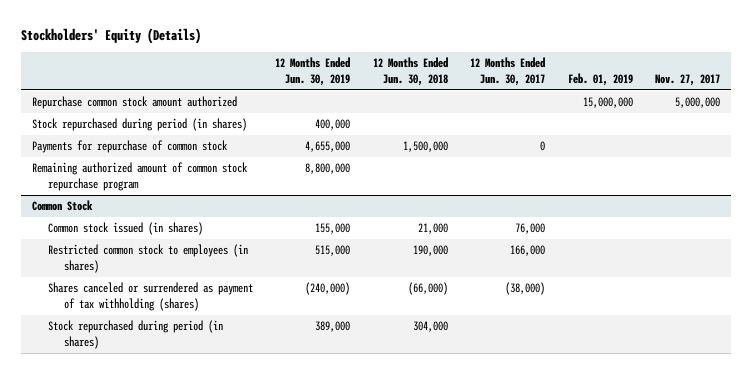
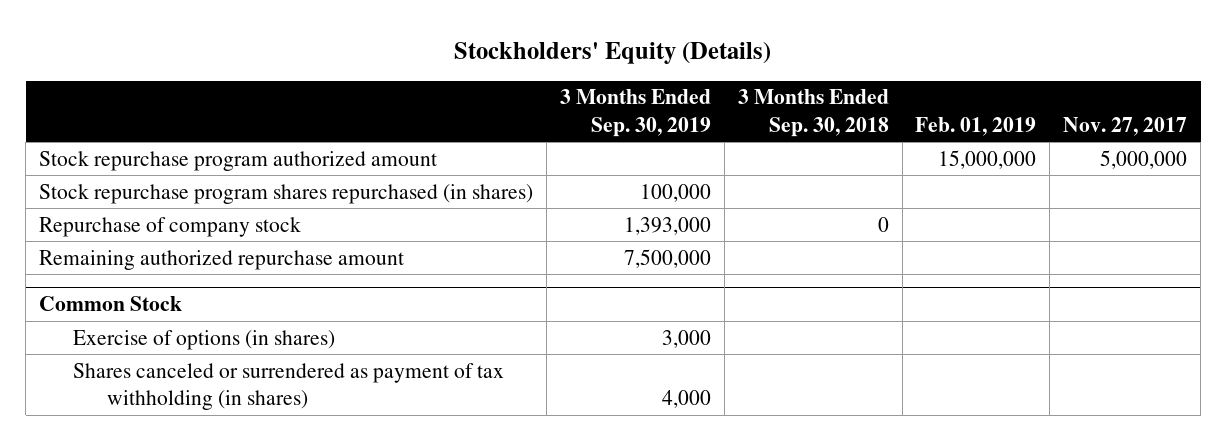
[275,57,351,87] 12 Months Ended Jun. 30, 2019 -> none
[372,57,448,87] 12 Months Ended Jun. 30, 2018 -> none
[470,57,546,87] 12 Months Ended Jun. 30, 2017 -> none
none -> [559,89,711,138] 3 Months Ended Sep. 30, 2019
none -> [737,89,889,138] 3 Months Ended Sep. 30, 2018
[32,96,238,110] Repurchase common stock amount authorized -> [39,150,438,171] Stock repurchase program authorized amount
[32,118,248,132] Stock repurchased during period (in shares) -> [39,183,534,204] Stock repurchase program shares repurchased (in shares)
[32,140,229,154] Payments for repurchase of common stock -> [39,216,302,237] Repurchase of company stock
[32,162,249,192] Remaining authorized amount of common stock repurchase program -> [39,249,405,270] Remaining authorized repurchase amount
[48,222,204,236] Common stock issued (in shares) -> none
[48,244,249,274] Restricted common stock to employees (in shares) -> none
[48,320,224,350] Stock repurchased during period (in shares) -> none
none -> [72,329,335,350] Exercise of options (in shares)
[48,282,254,312] Shares canceled or surrendered as payment of tax withholding (shares) -> [72,362,504,411] Shares canceled or surrendered as payment of tax withholding (in shares)

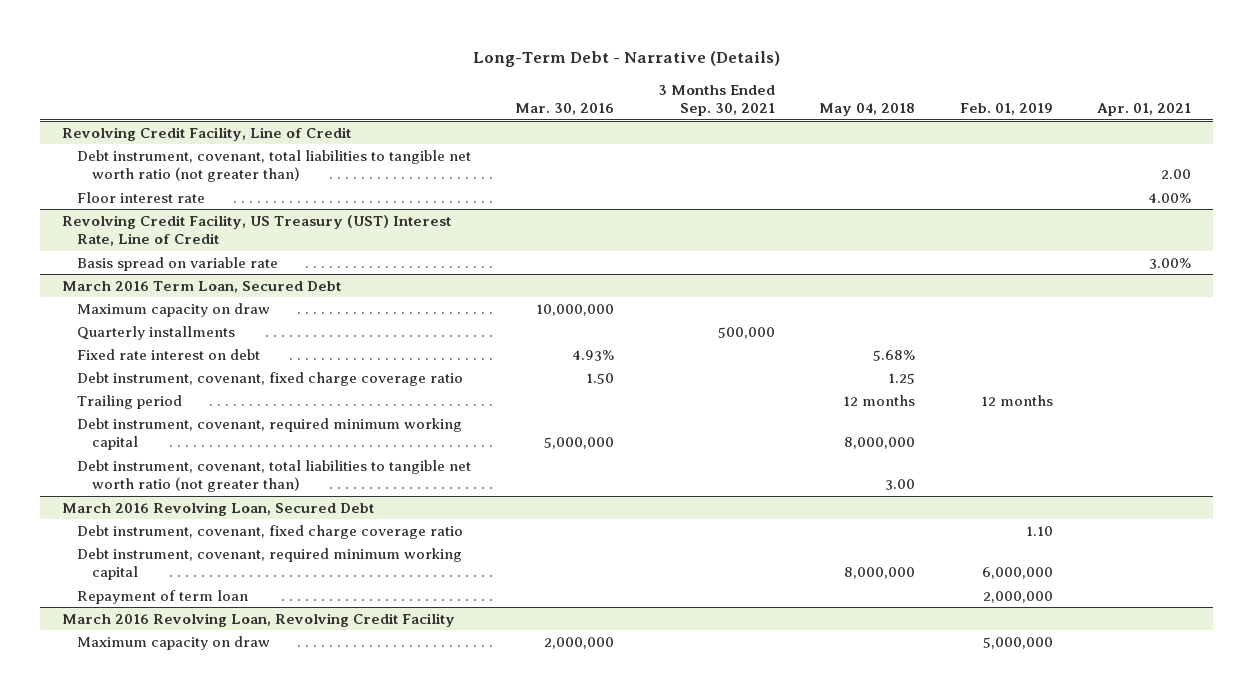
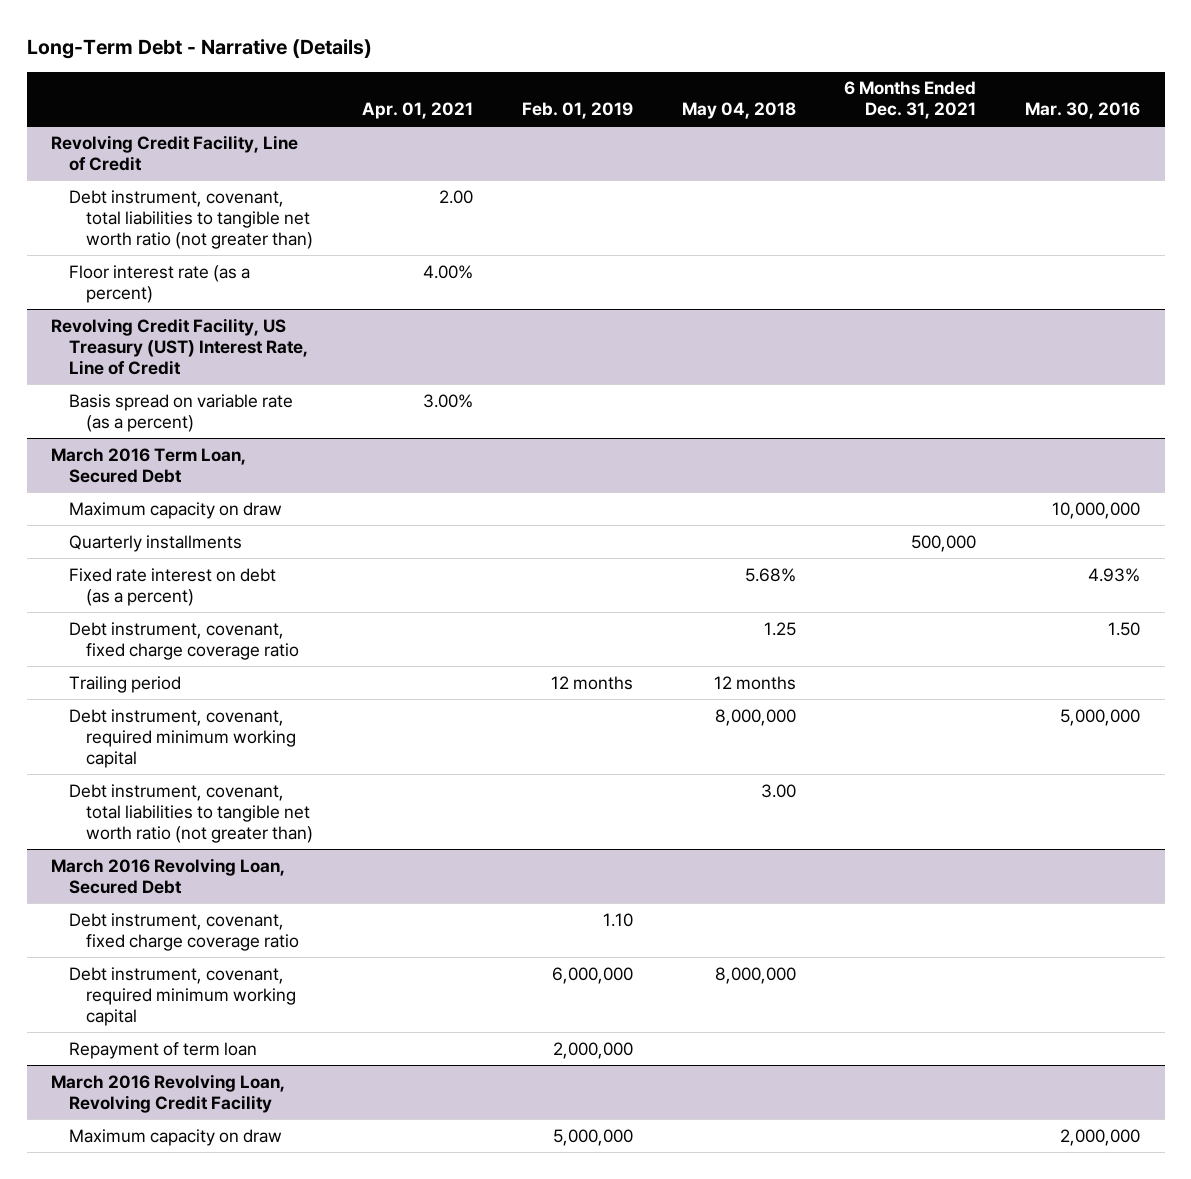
[658,84,776,117] 3 Months Ended Sep. 30, 2021 -> none
none -> [844,81,977,120] 6 Months Ended Dec. 31, 2021
[76,191,205,203] Floor interest rate -> [68,264,250,303] Floor interest rate (as a percent)
[76,256,278,271] Basis spread on variable rate -> [68,393,293,432] Basis spread on variable rate (as a percent)
[76,348,260,360] Fixed rate interest on debt -> [68,567,276,606] Fixed rate interest on debt (as a percent)

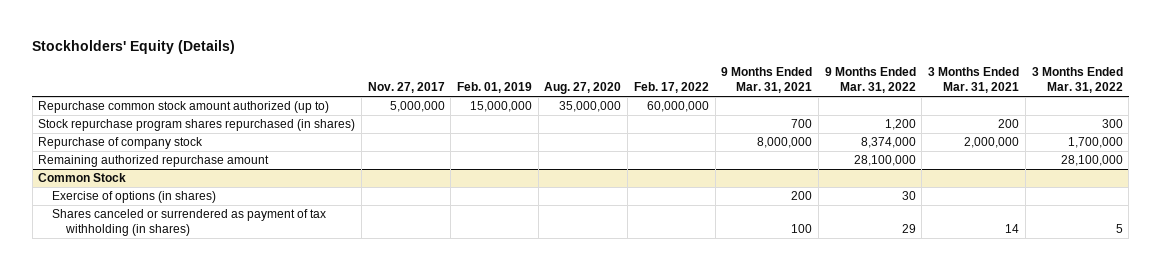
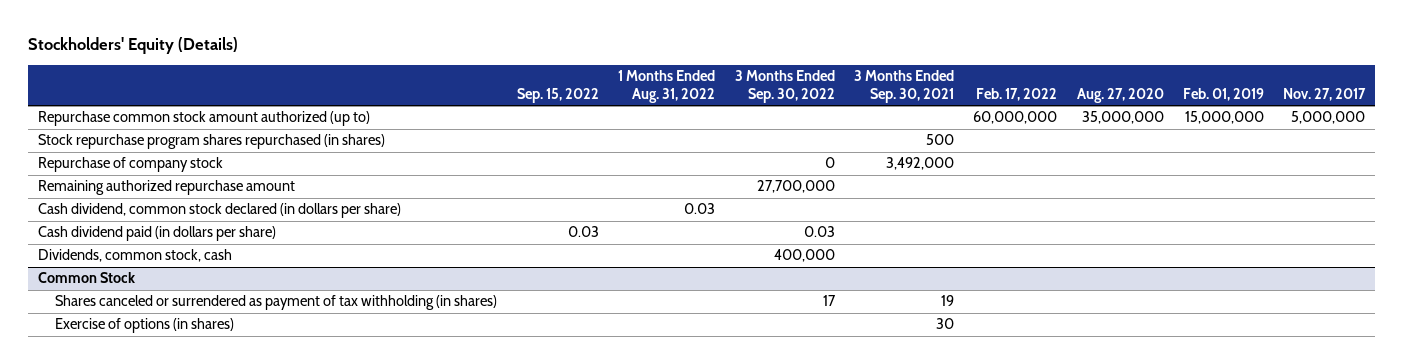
[721,67,813,94] 9 Months Ended Mar. 31, 2021 -> none
[824,67,916,94] 9 Months Ended Mar. 31, 2022 -> none
[928,67,1020,94] 3 Months Ended Mar. 31, 2021 -> none
[1031,67,1123,94] 3 Months Ended Mar. 31, 2022 -> none
none -> [516,87,599,103] Sep. 15, 2022
none -> [618,70,716,103] 1 Months Ended Aug. 31, 2022
none -> [734,70,835,103] 3 Months Ended Sep. 30, 2022
none -> [853,70,954,103] 3 Months Ended Sep. 30, 2021
none -> [37,203,401,219] Cash dividend, common stock declared (in dollars per share)
none -> [37,226,276,242] Cash dividend paid (in dollars per share)
none -> [37,249,232,263] Dividends, common stock, cash
[51,191,216,204] Exercise of options (in shares) -> [55,318,235,334] Exercise of options (in shares)

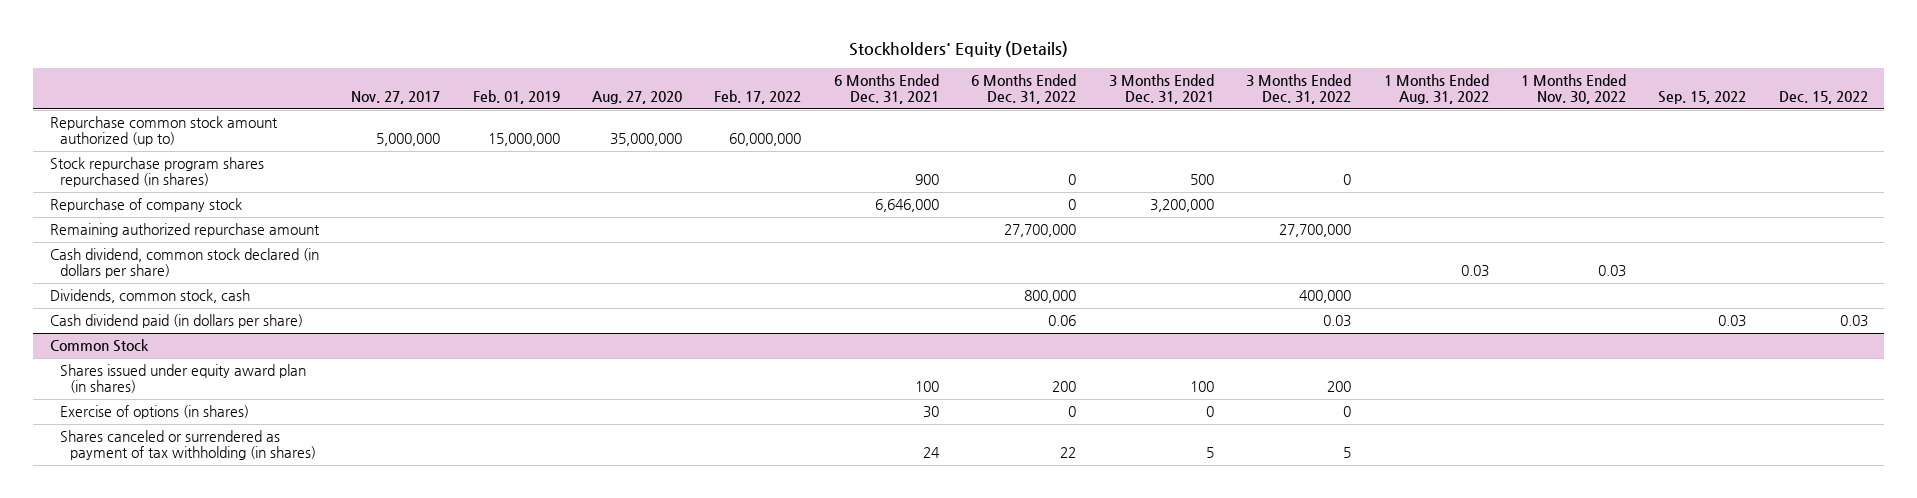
[734,70,835,103] 3 Months Ended Sep. 30, 2022 -> none
[853,70,954,103] 3 Months Ended Sep. 30, 2021 -> none
none -> [833,73,939,104] 6 Months Ended Dec. 31, 2021
none -> [971,73,1077,104] 6 Months Ended Dec. 31, 2022
none -> [1108,73,1214,104] 3 Months Ended Dec. 31, 2021
none -> [1246,73,1352,104] 3 Months Ended Dec. 31, 2022
none -> [1520,73,1626,104] 1 Months Ended Nov. 30, 2022
none -> [1778,90,1868,104] Dec. 15, 2022
[37,226,276,242] Cash dividend paid (in dollars per share) -> [49,314,303,329] Cash dividend paid (in dollars per share)
none -> [59,364,306,394] Shares issued under equity award plan (in shares)
[55,295,498,311] Shares canceled or surrendered as payment of tax withholding (in shares) -> [59,430,316,461] Shares canceled or surrendered as payment of tax withholding (in shares)

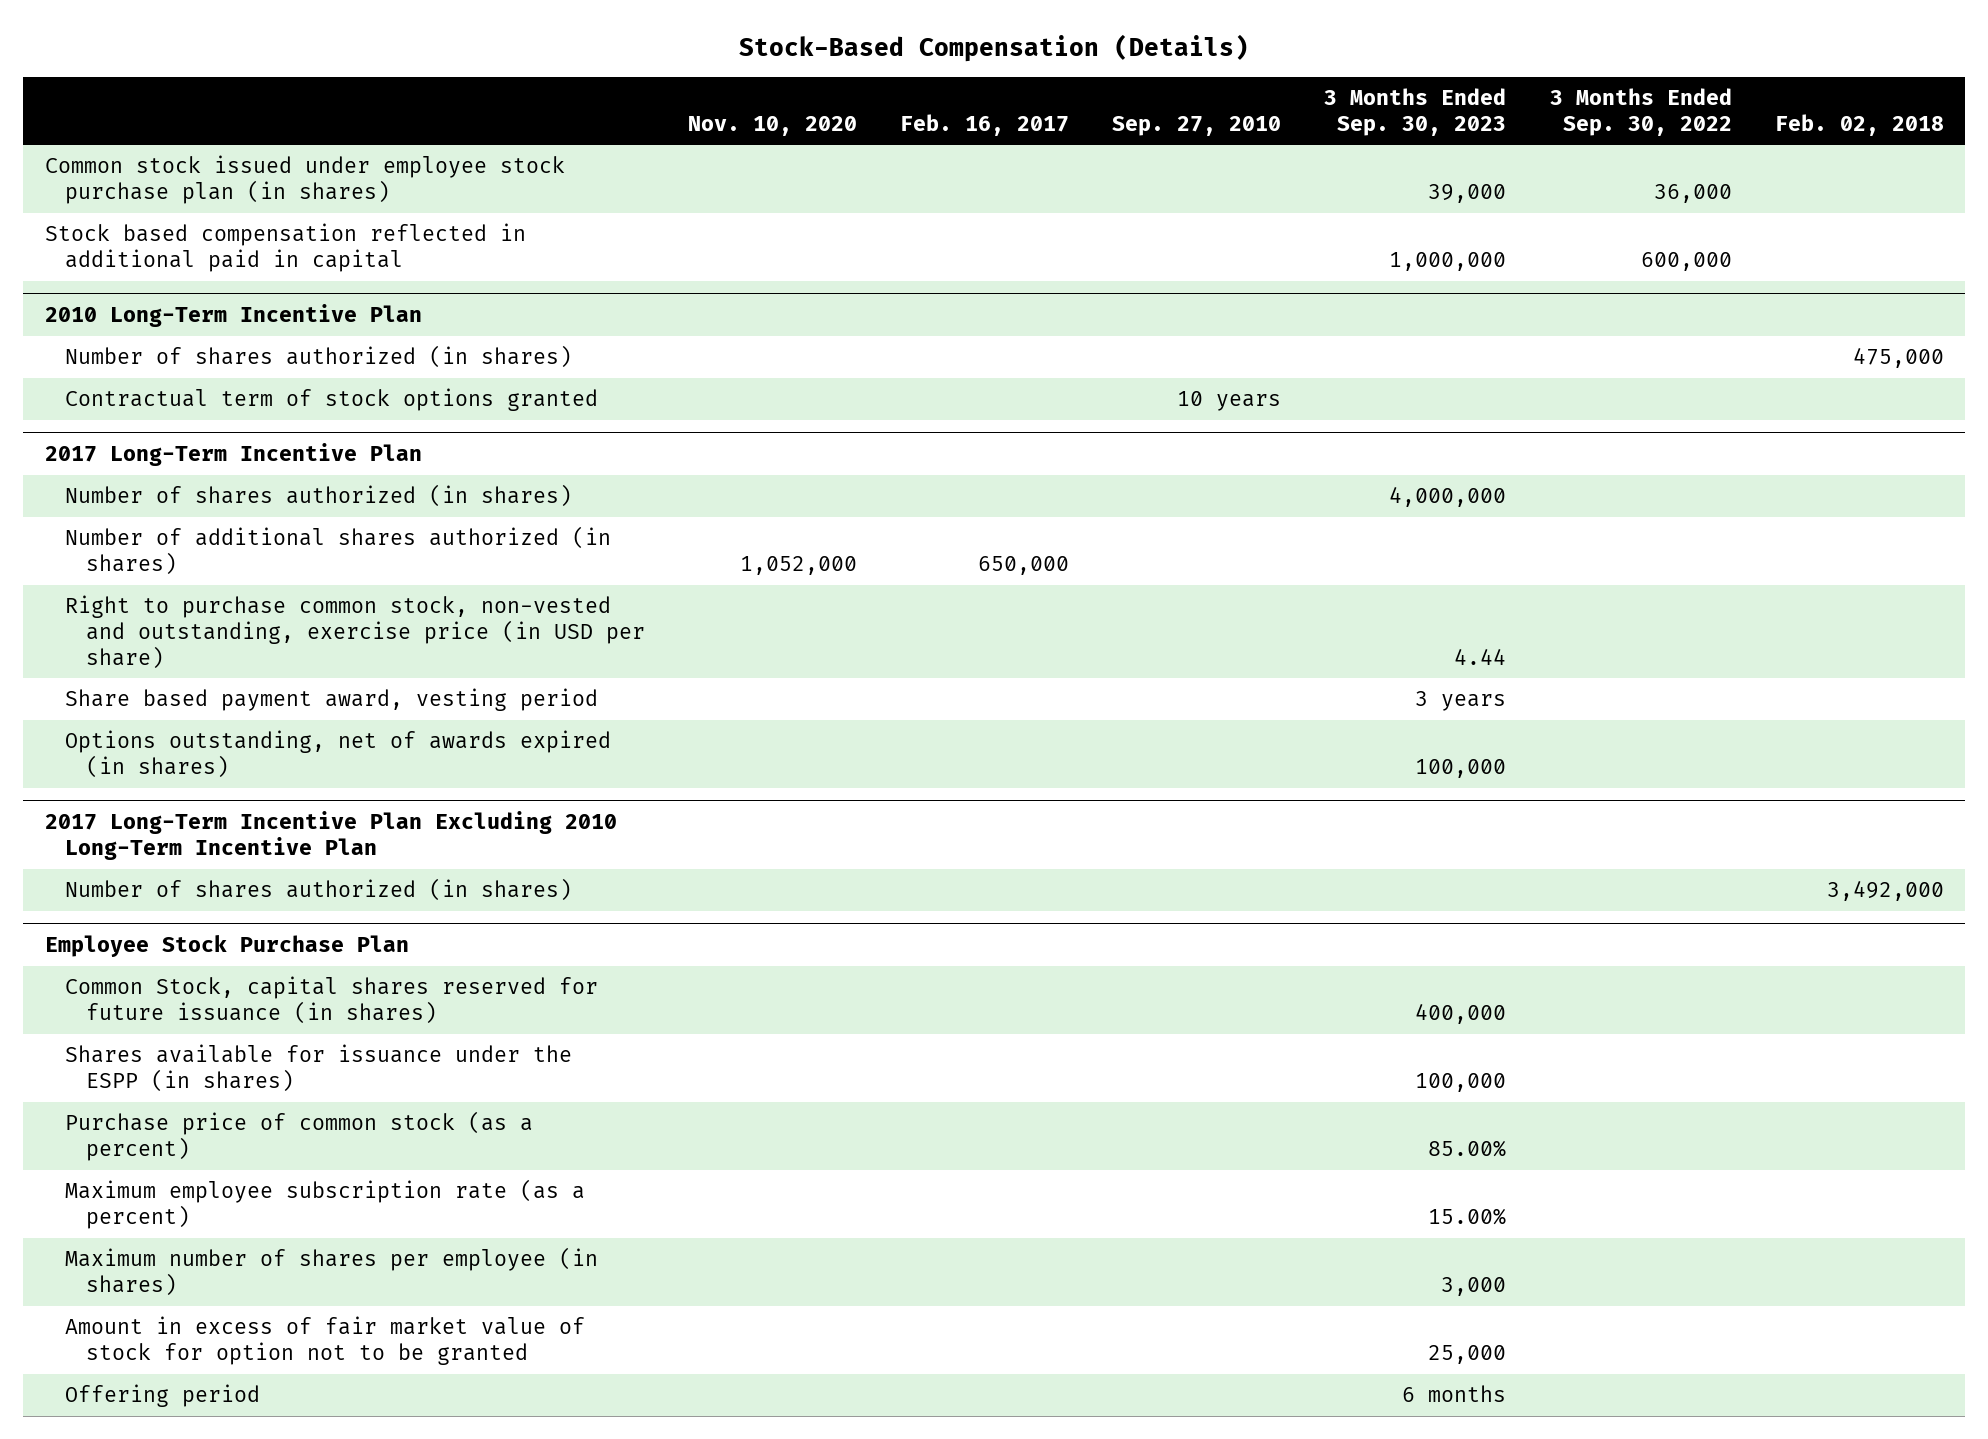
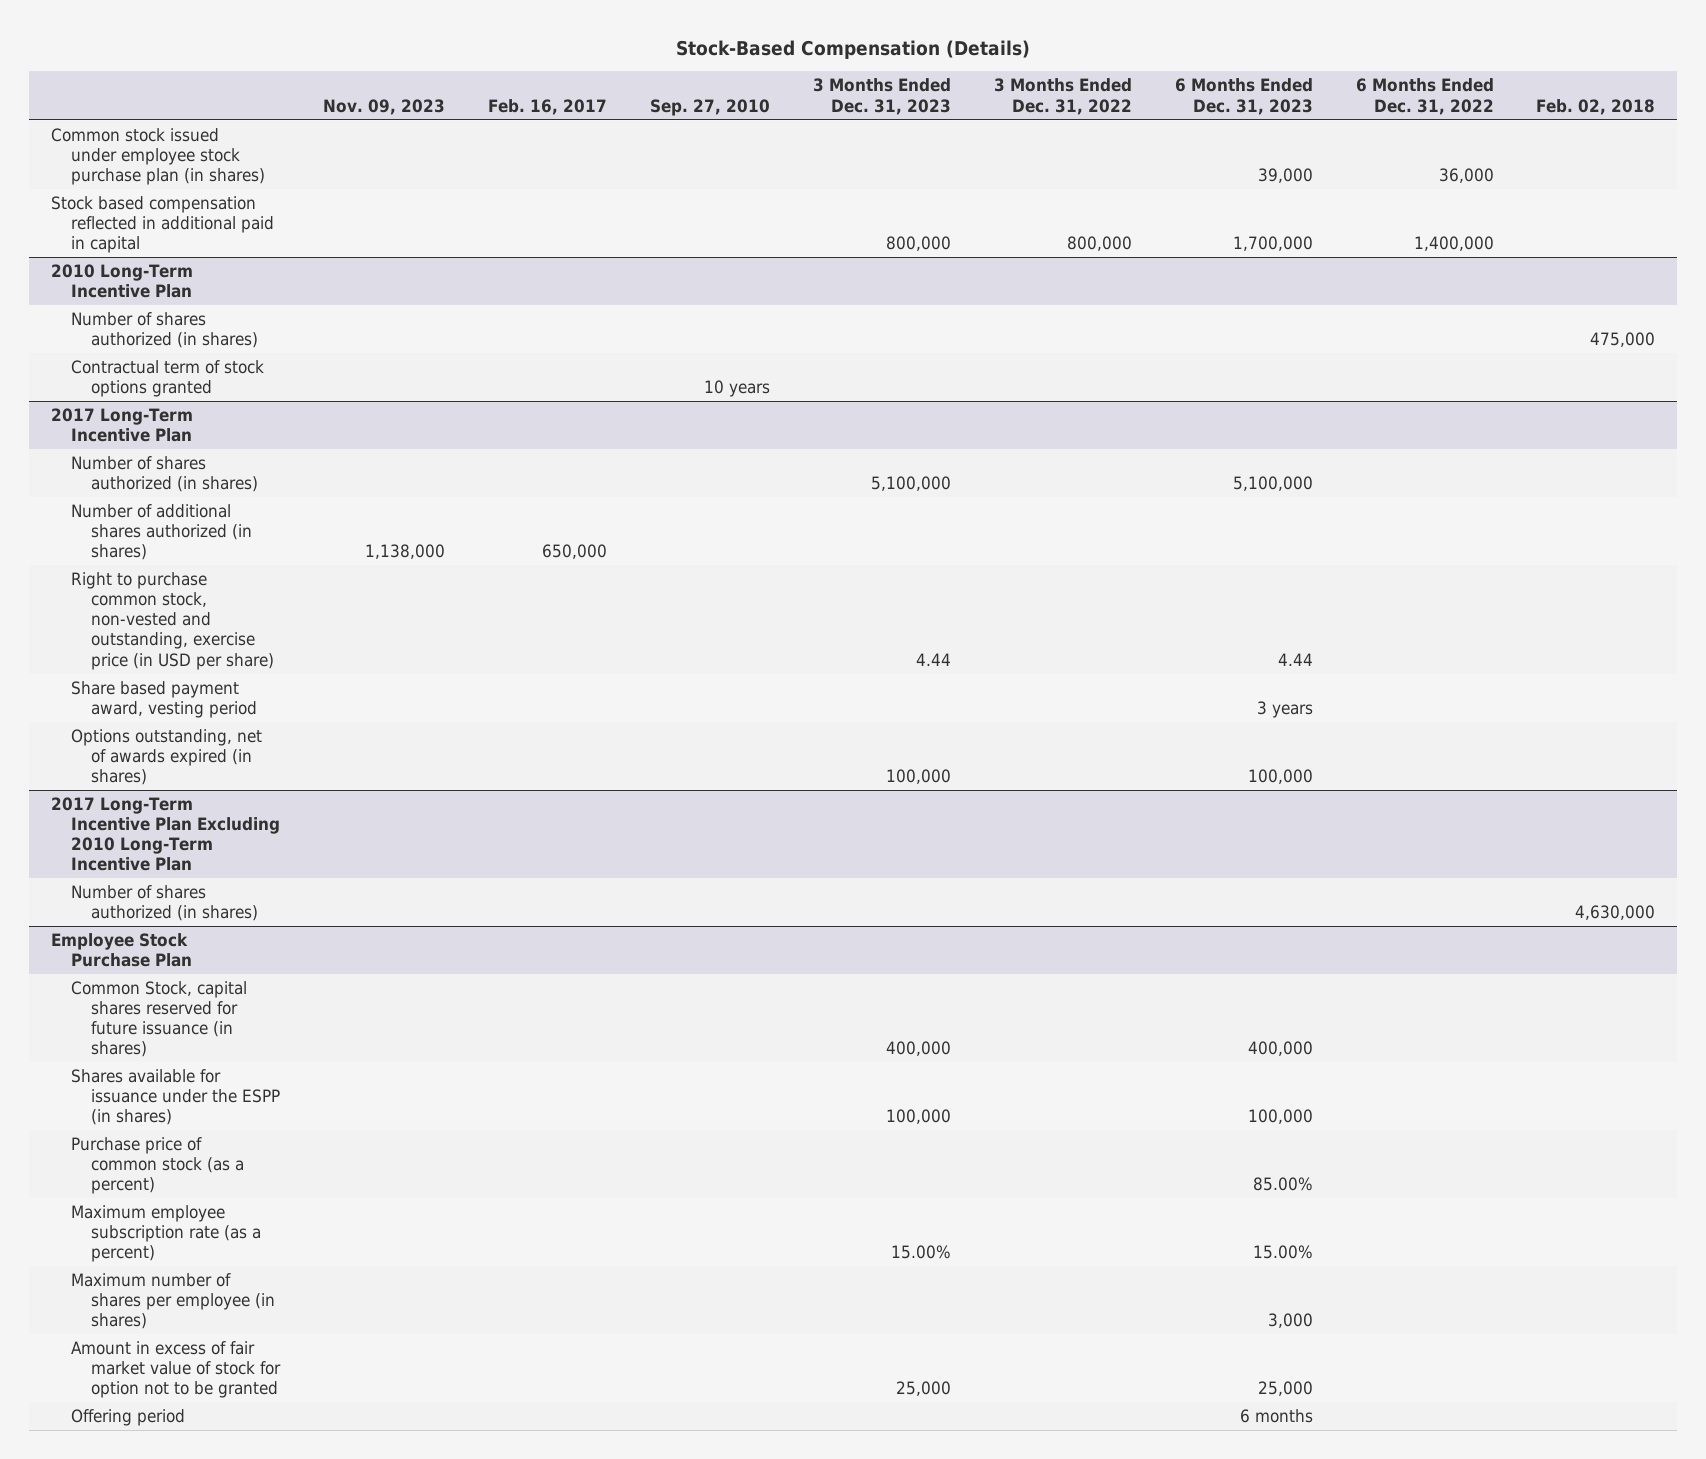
[688,115,858,136] Nov. 10, 2020 -> none
[1324,87,1507,136] 3 Months Ended Sep. 30, 2023 -> none
[1549,87,1732,136] 3 Months Ended Sep. 30, 2022 -> none
none -> [323,98,446,115] Nov. 09, 2023
none -> [812,78,951,115] 3 Months Ended Dec. 31, 2023
none -> [993,78,1132,115] 3 Months Ended Dec. 31, 2022
none -> [1174,78,1313,115] 6 Months Ended Dec. 31, 2023
none -> [1355,78,1494,115] 6 Months Ended Dec. 31, 2022
[1826,880,1944,902] 3,492,000 -> [1575,905,1656,921] 4,630,000

